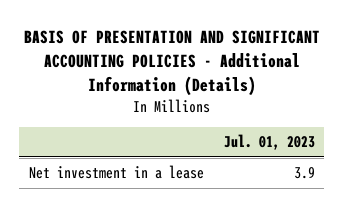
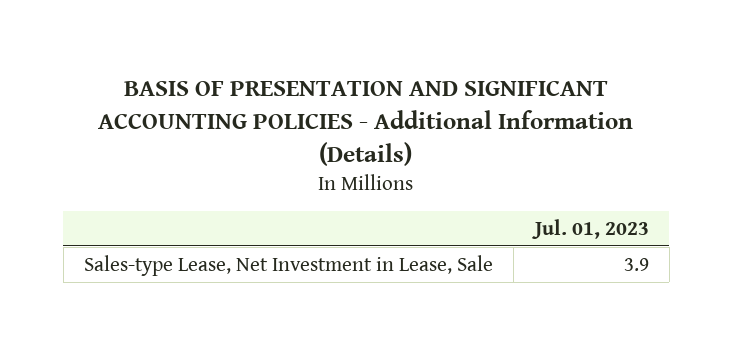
[29,165,205,180] Net investment in a lease -> [84,254,494,276] Sales-type Lease, Net Investment in Lease, Sale

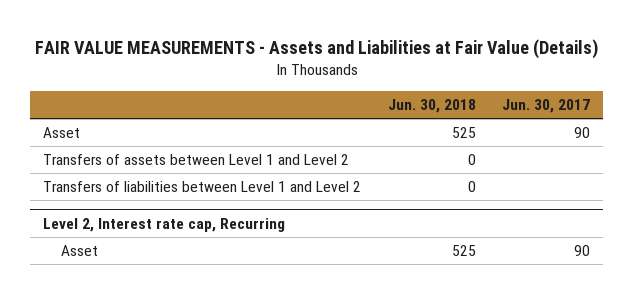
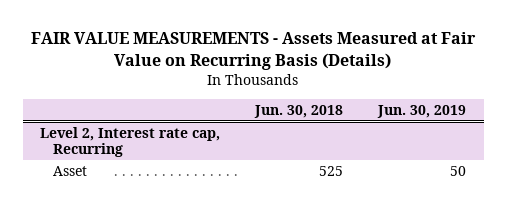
[34,39,598,60] FAIR VALUE MEASUREMENTS - Assets and Liabilities at Fair Value (Details) -> [31,32,477,71] FAIR VALUE MEASUREMENTS - Assets Measured at Fair Value on Recurring Basis (Details)
[501,98,590,113] Jun. 30, 2017 -> none
none -> [377,104,467,118] Jun. 30, 2019
[43,127,81,139] Asset -> none
[43,154,350,166] Transfers of assets between Level 1 and Level 2 -> none
[43,181,362,193] Transfers of liabilities between Level 1 and Level 2 -> none

